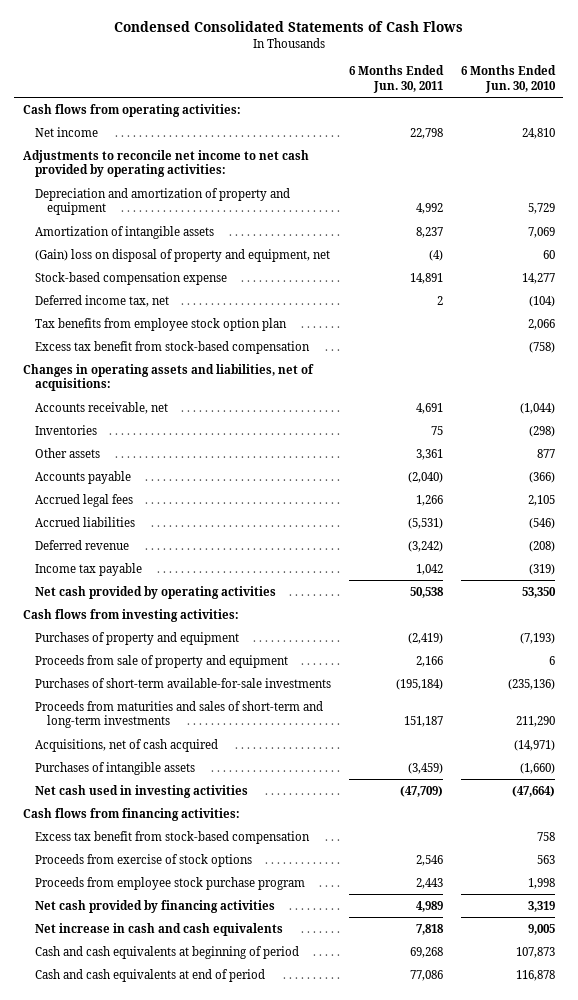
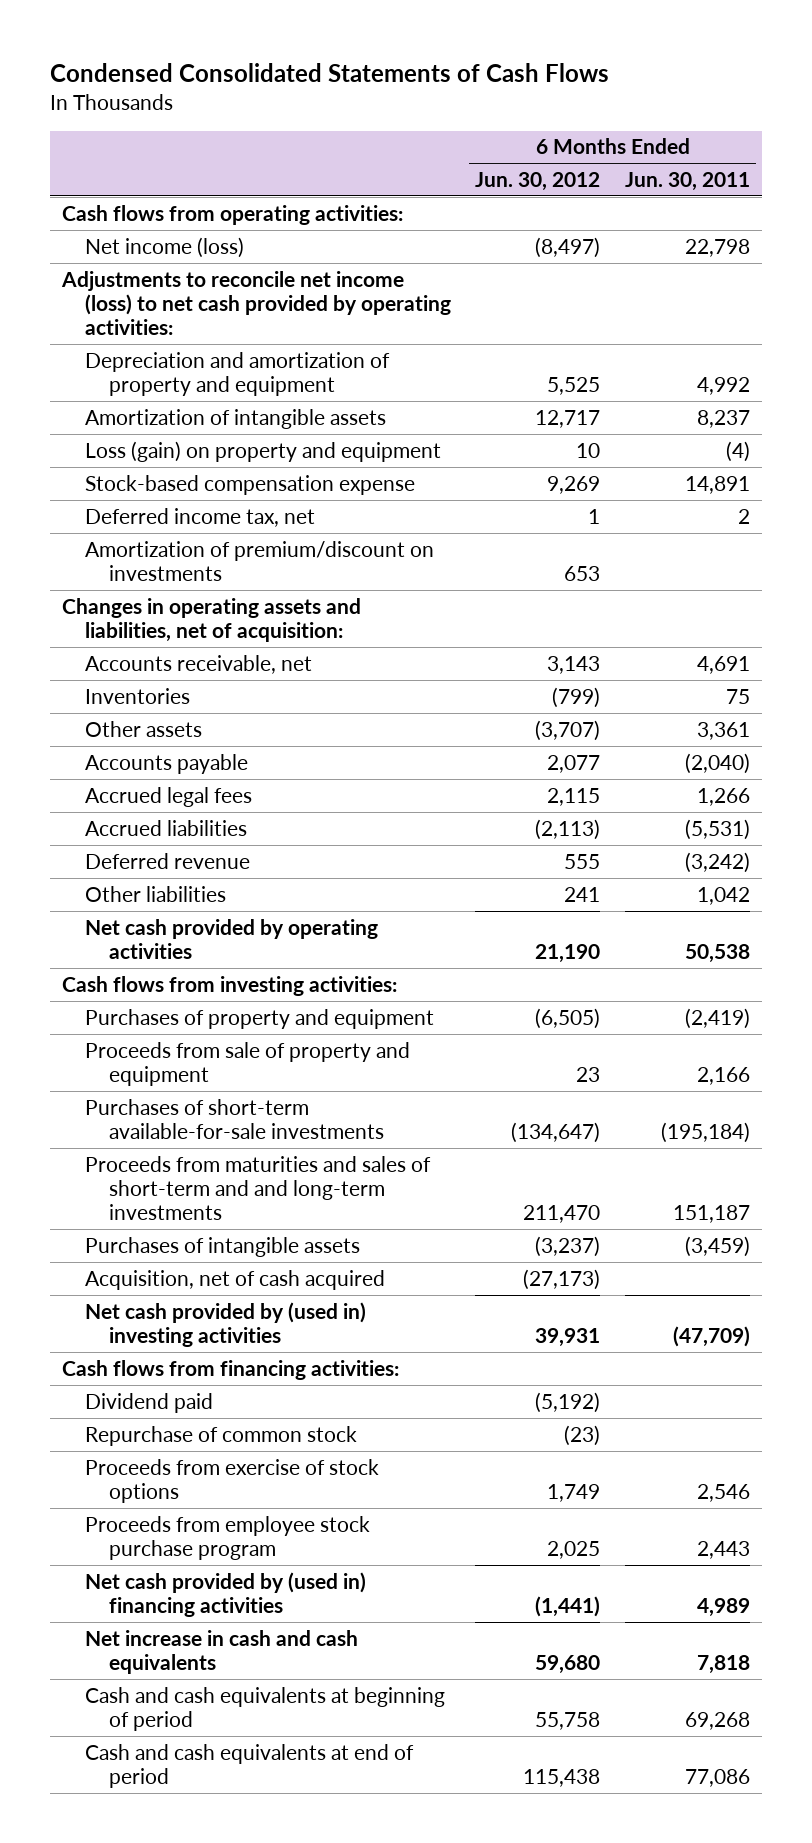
[460,65,556,93] 6 Months Ended Jun. 30, 2010 -> none
none -> [475,172,601,192] Jun. 30, 2012
[35,126,99,137] Net income -> [85,236,245,258] Net income (loss)
[23,149,310,178] Adjustments to reconcile net income to net cash provided by operating activities: -> [61,270,452,335] Adjustments to reconcile net income (loss) to net cash provided by operating activities:
[35,248,331,262] (Gain) loss on disposal of property and equipment, net -> [85,440,442,462] Loss (gain) on property and equipment
[35,317,288,331] Tax benefits from employee stock option plan -> none
[35,340,311,354] Excess tax benefit from stock-based compensation -> none
none -> [85,540,435,581] Amortization of premium/discount on investments
[23,363,315,392] Changes in operating assets and liabilities, net of acquisitions: -> [62,597,362,642] Changes in operating assets and liabilities, net of acquisition:
[35,562,143,576] Income tax payable -> [85,885,227,902] Other liabilities
[35,738,219,752] Acquisitions, net of cash acquired -> none
[35,700,324,729] Proceeds from maturities and sales of short-term and long-term investments -> [85,1155,432,1220] Proceeds from maturities and sales of short-term and and long-term investments
none -> [85,1269,386,1290] Acquisition, net of cash acquired
[35,784,249,798] Net cash used in investing activities -> [85,1301,367,1347] Net cash provided by (used in) investing activities
[35,830,311,844] Excess tax benefit from stock-based compensation -> none
none -> [85,1392,214,1413] Dividend paid
none -> [85,1425,358,1446] Repurchase of common stock
[35,899,276,913] Net cash provided by financing activities -> [85,1571,367,1617] Net cash provided by (used in) financing activities

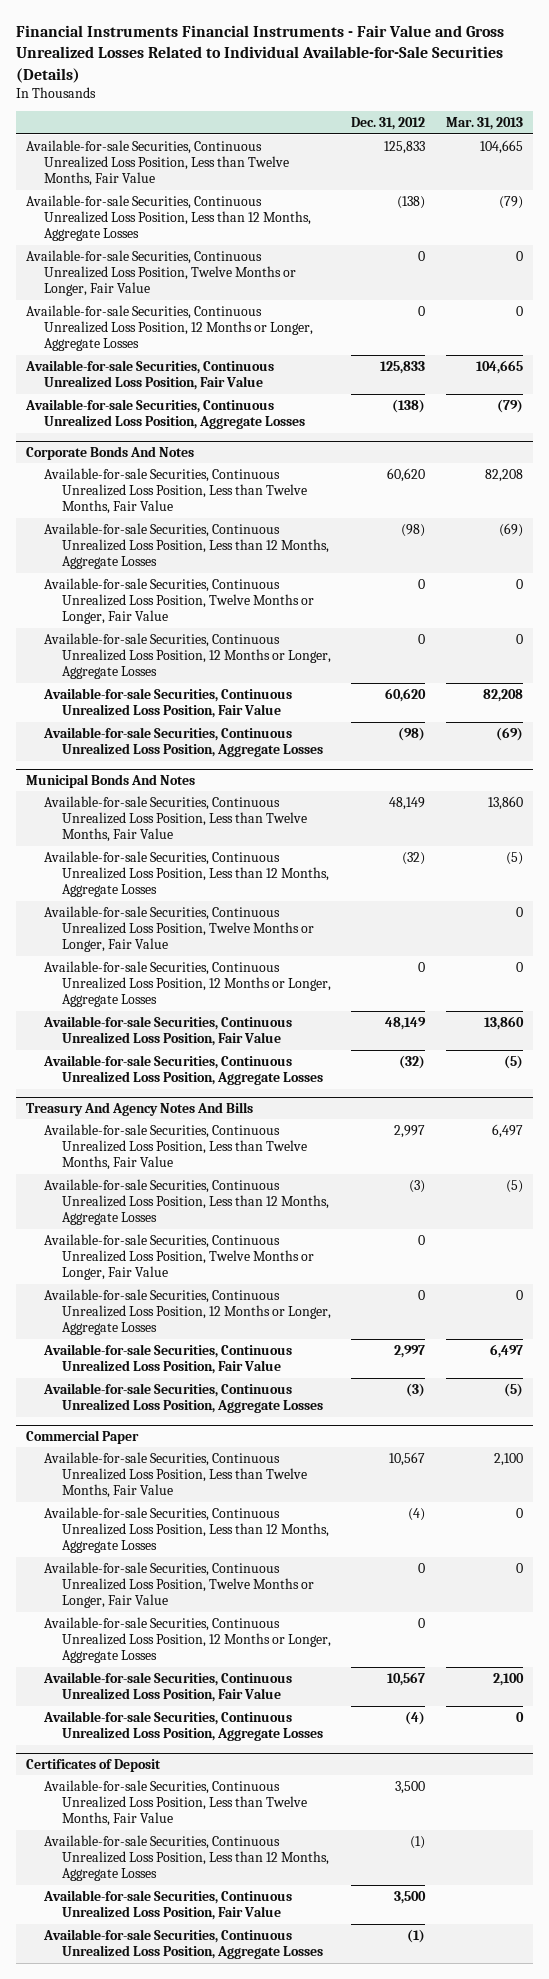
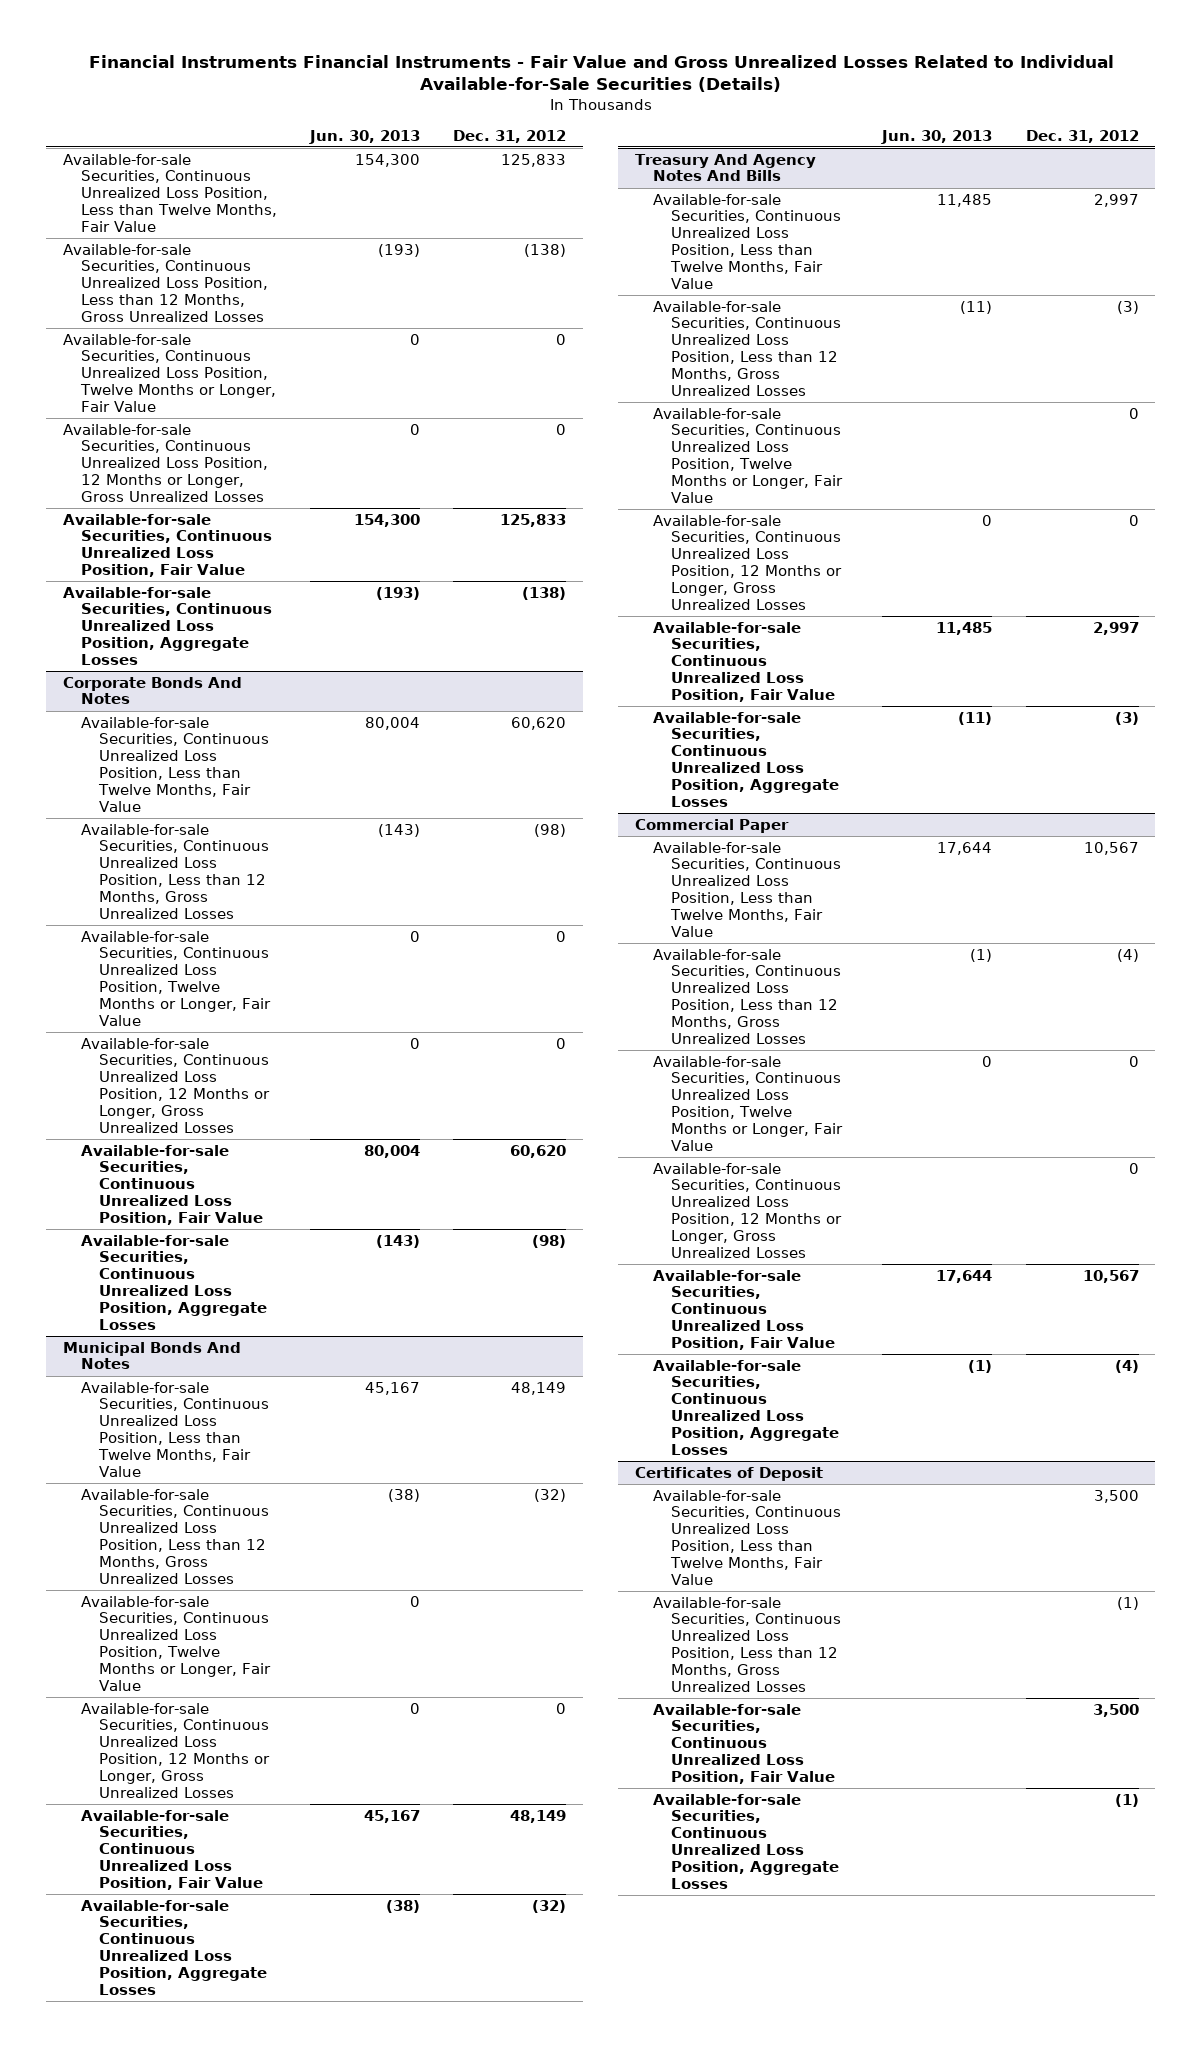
[445,117,523,131] Mar. 31, 2013 -> none
none -> [308,129,420,144] Jun. 30, 2013
[26,194,312,242] Available-for-sale Securities, Continuous Unrealized Loss Position, Less than 12 Months, Aggregate Losses -> [62,243,268,322] Available-for-sale Securities, Continuous Unrealized Loss Position, Less than 12 Months, Gross Unrealized Losses
[26,304,314,352] Available-for-sale Securities, Continuous Unrealized Loss Position, 12 Months or Longer, Aggregate Losses -> [62,423,268,502] Available-for-sale Securities, Continuous Unrealized Loss Position, 12 Months or Longer, Gross Unrealized Losses
[44,522,330,570] Available-for-sale Securities, Continuous Unrealized Loss Position, Less than 12 Months, Aggregate Losses -> [80,823,269,919] Available-for-sale Securities, Continuous Unrealized Loss Position, Less than 12 Months, Gross Unrealized Losses
[44,632,332,680] Available-for-sale Securities, Continuous Unrealized Loss Position, 12 Months or Longer, Aggregate Losses -> [80,1037,270,1133] Available-for-sale Securities, Continuous Unrealized Loss Position, 12 Months or Longer, Gross Unrealized Losses
[44,850,330,898] Available-for-sale Securities, Continuous Unrealized Loss Position, Less than 12 Months, Aggregate Losses -> [80,1488,269,1584] Available-for-sale Securities, Continuous Unrealized Loss Position, Less than 12 Months, Gross Unrealized Losses
[44,960,332,1008] Available-for-sale Securities, Continuous Unrealized Loss Position, 12 Months or Longer, Aggregate Losses -> [80,1702,270,1798] Available-for-sale Securities, Continuous Unrealized Loss Position, 12 Months or Longer, Gross Unrealized Losses
[44,1178,330,1226] Available-for-sale Securities, Continuous Unrealized Loss Position, Less than 12 Months, Aggregate Losses -> [653,300,842,396] Available-for-sale Securities, Continuous Unrealized Loss Position, Less than 12 Months, Gross Unrealized Losses
[44,1288,332,1336] Available-for-sale Securities, Continuous Unrealized Loss Position, 12 Months or Longer, Aggregate Losses -> [653,514,843,610] Available-for-sale Securities, Continuous Unrealized Loss Position, 12 Months or Longer, Gross Unrealized Losses
[44,1506,330,1554] Available-for-sale Securities, Continuous Unrealized Loss Position, Less than 12 Months, Aggregate Losses -> [653,948,842,1044] Available-for-sale Securities, Continuous Unrealized Loss Position, Less than 12 Months, Gross Unrealized Losses
[44,1616,332,1664] Available-for-sale Securities, Continuous Unrealized Loss Position, 12 Months or Longer, Aggregate Losses -> [653,1162,843,1258] Available-for-sale Securities, Continuous Unrealized Loss Position, 12 Months or Longer, Gross Unrealized Losses
[44,1834,330,1882] Available-for-sale Securities, Continuous Unrealized Loss Position, Less than 12 Months, Aggregate Losses -> [653,1596,842,1692] Available-for-sale Securities, Continuous Unrealized Loss Position, Less than 12 Months, Gross Unrealized Losses

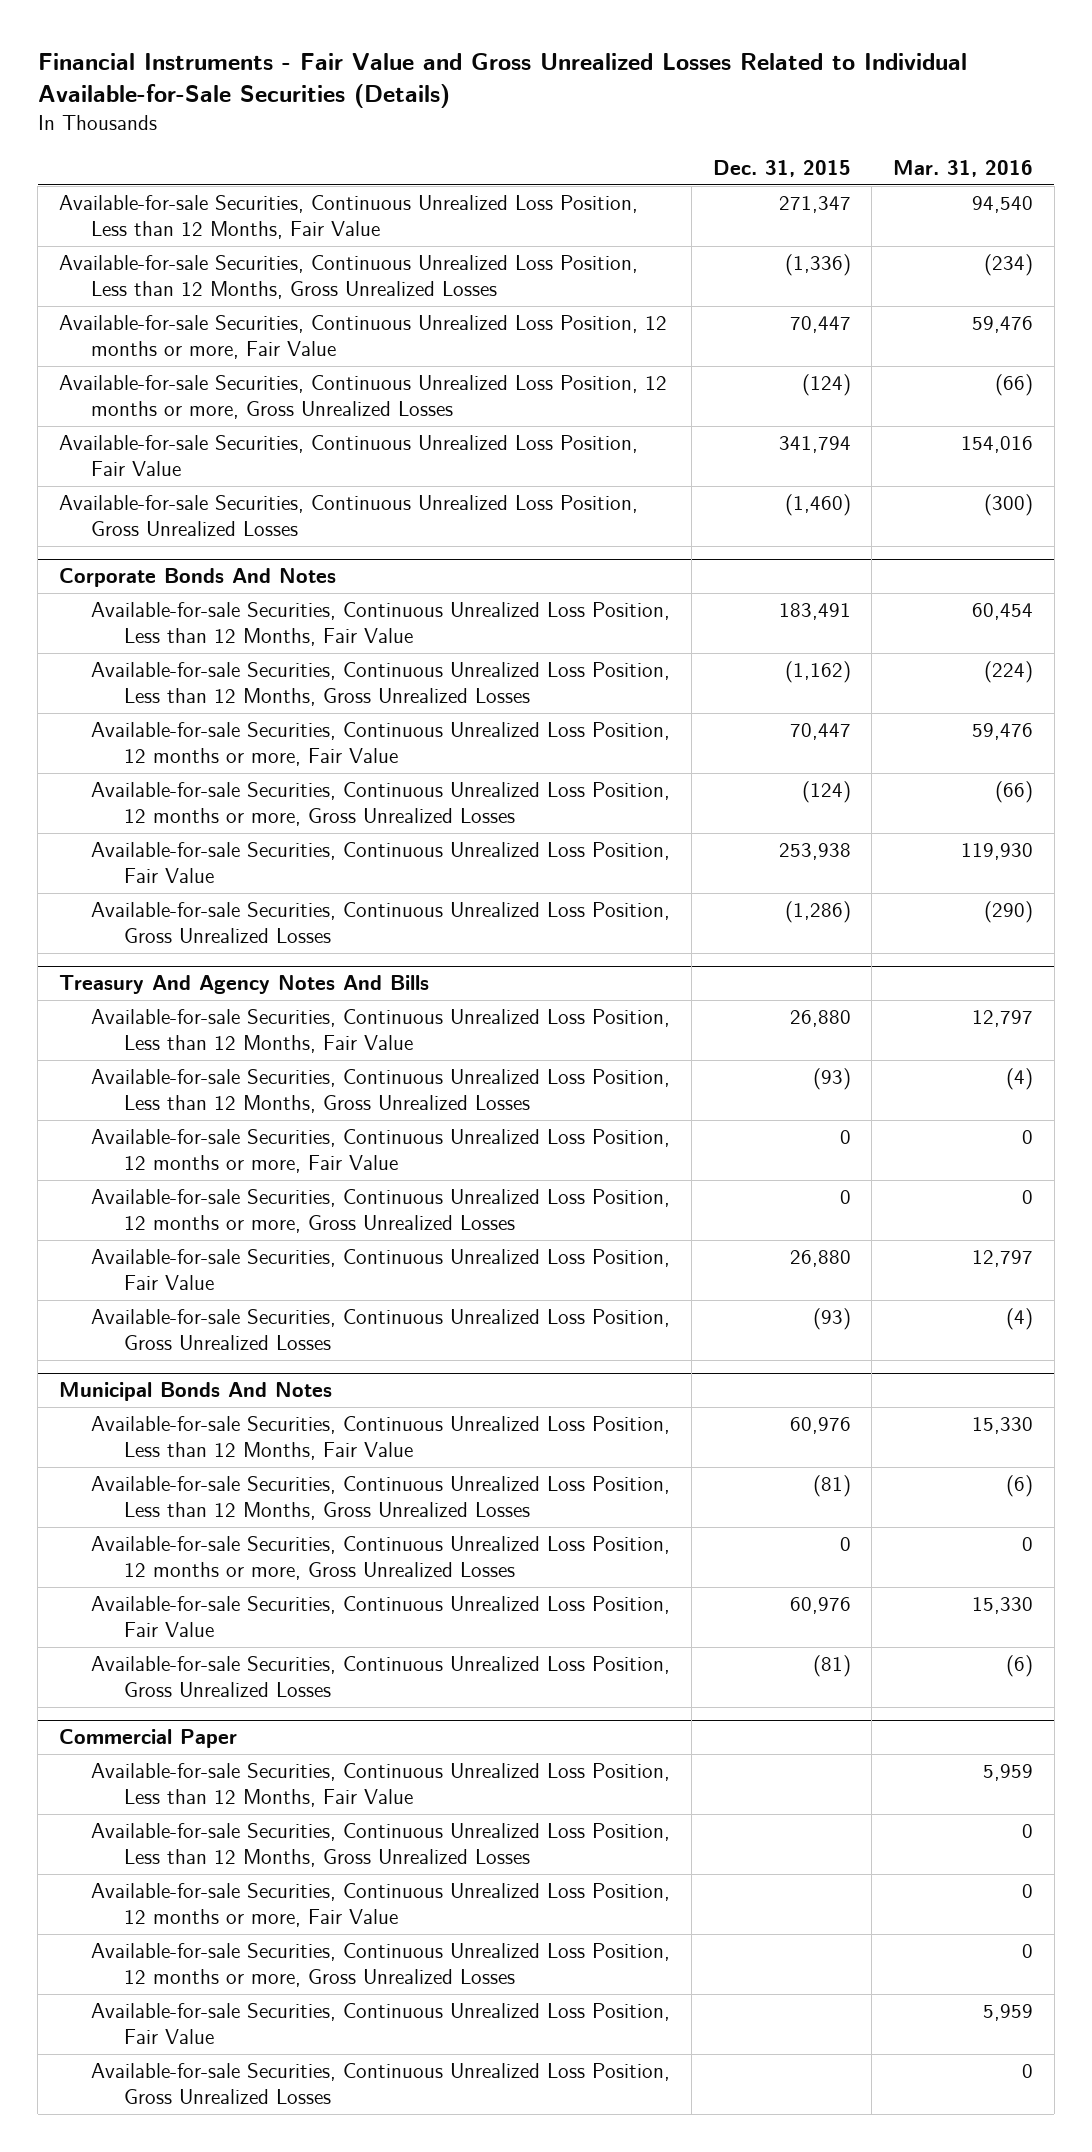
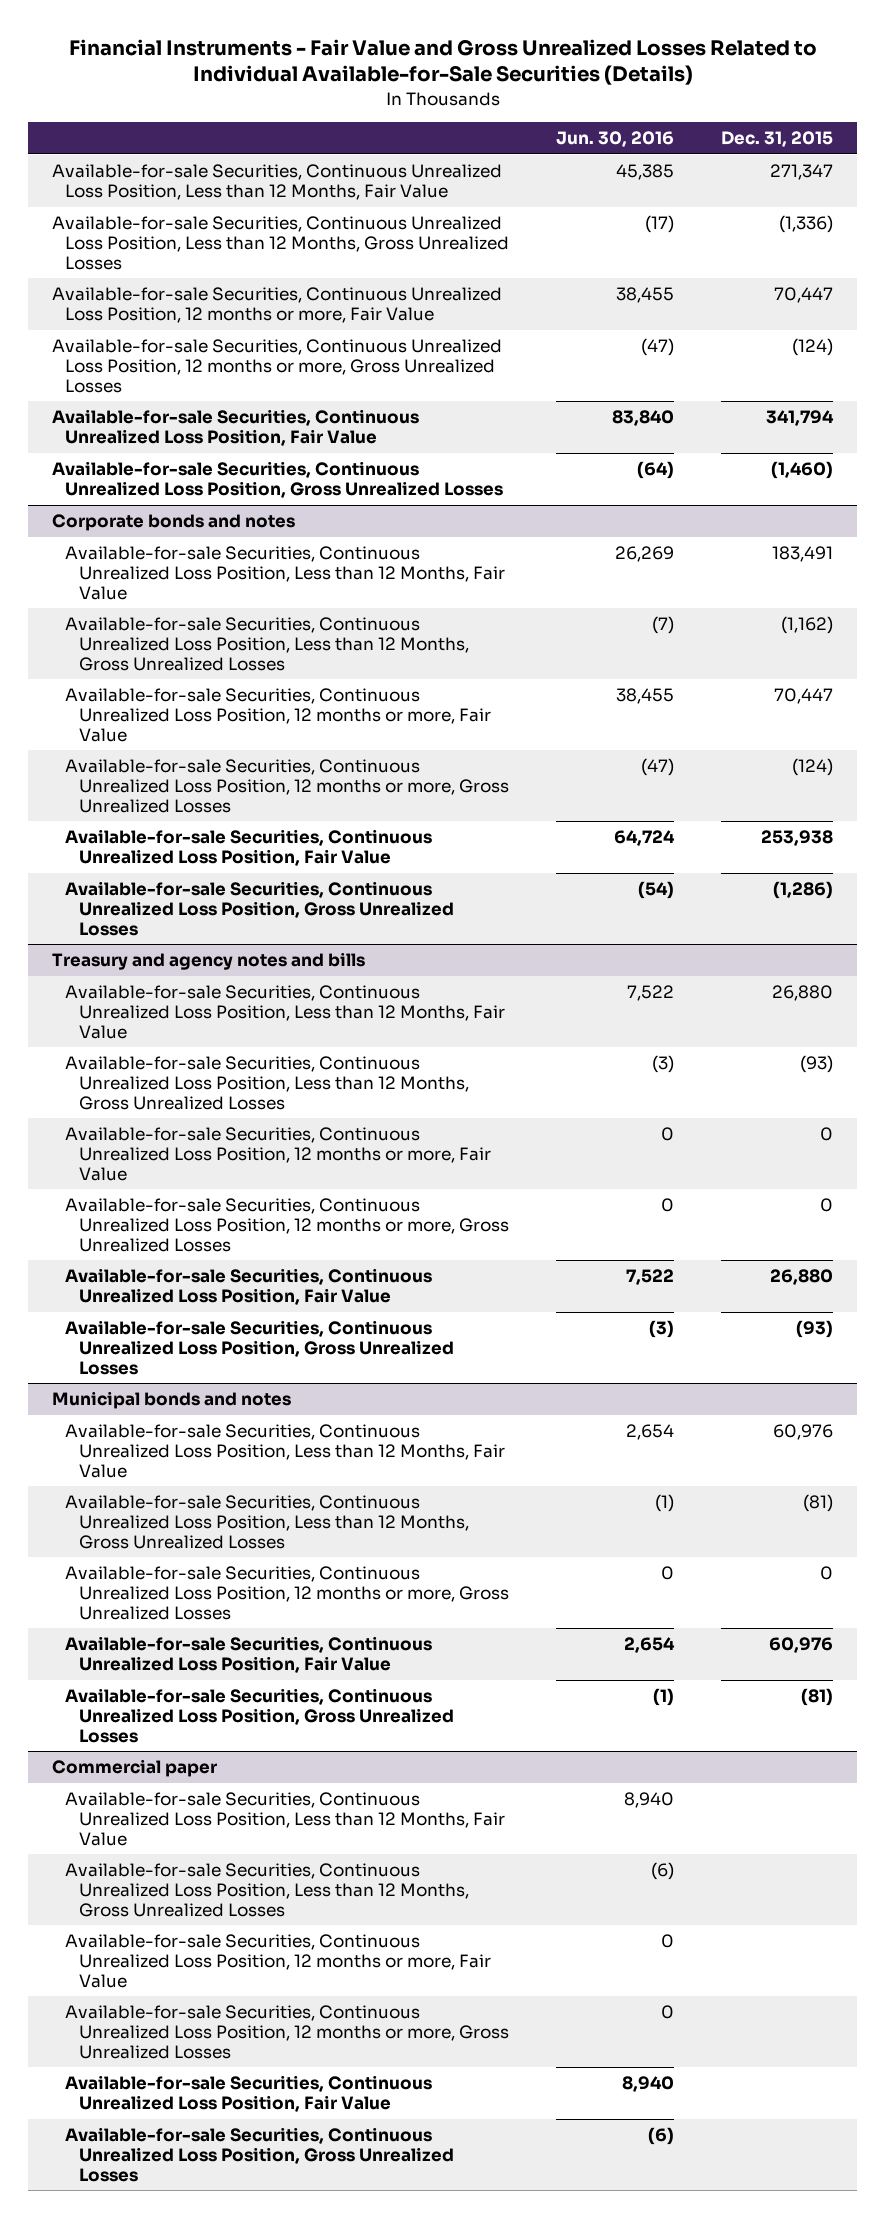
[892,159,1033,177] Mar. 31, 2016 -> none
none -> [556,130,675,147] Jun. 30, 2016
[59,568,337,588] Corporate Bonds And Notes -> [51,514,295,532] Corporate bonds and notes
[59,975,430,995] Treasury And Agency Notes And Bills -> [51,952,365,971] Treasury and agency notes and bills
[59,1382,333,1402] Municipal Bonds And Notes -> [51,1391,291,1410] Municipal bonds and notes
[59,1729,238,1749] Commercial Paper -> [51,1759,217,1778] Commercial paper

